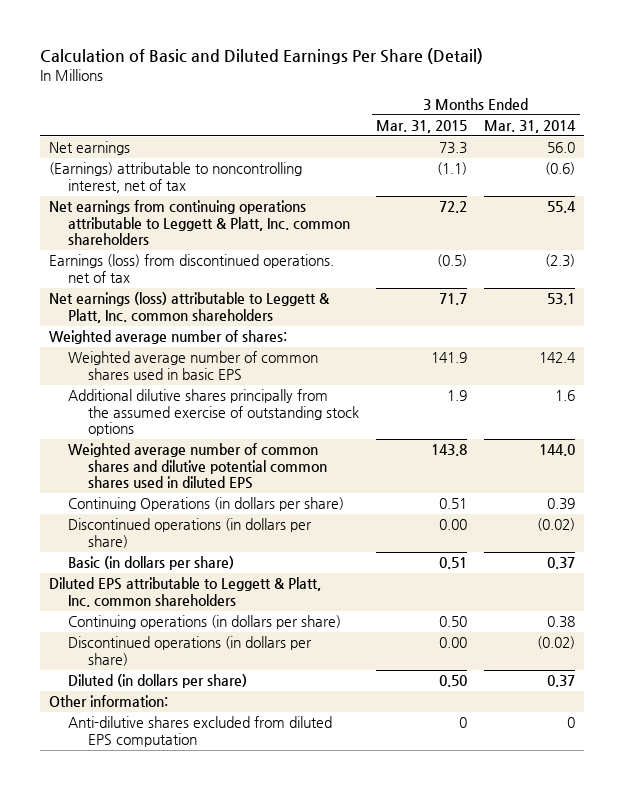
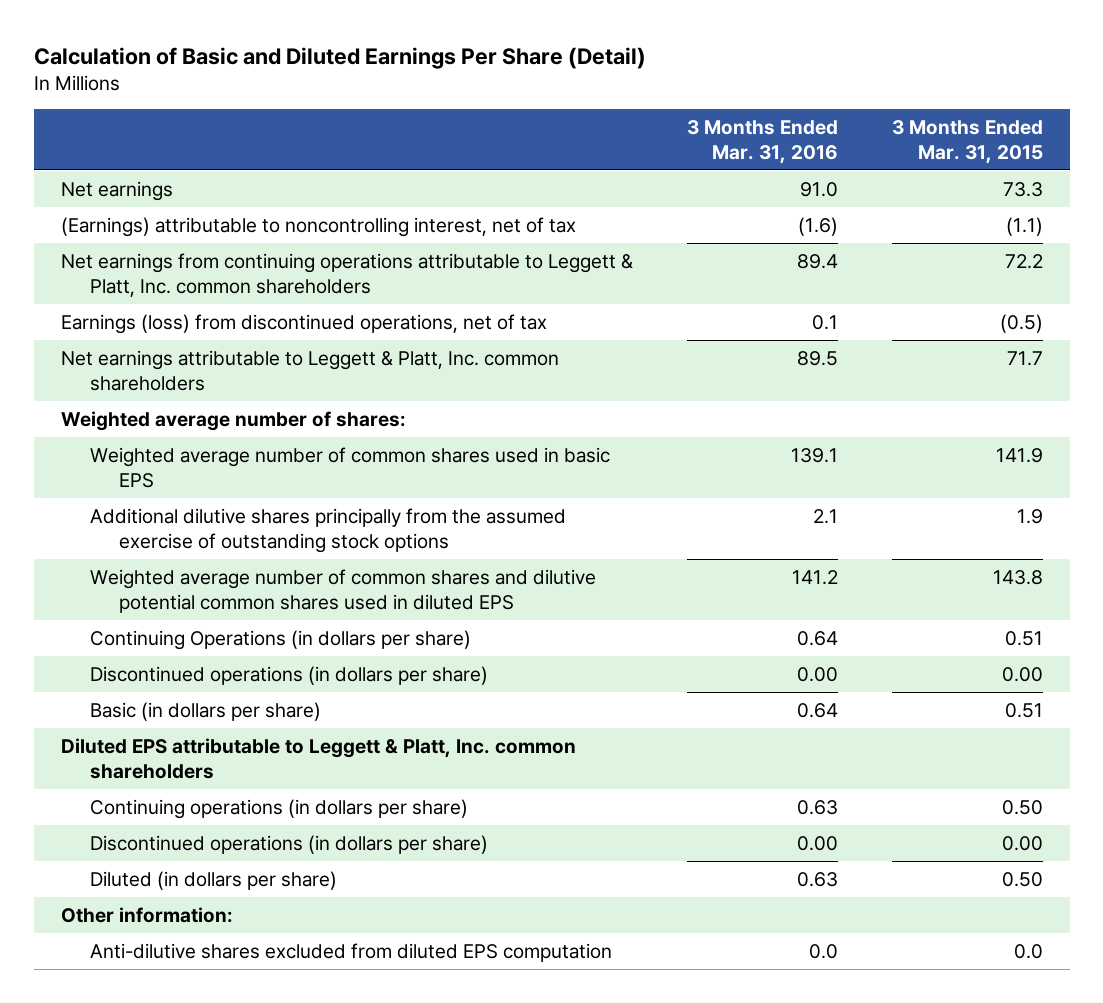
[484,119,577,133] Mar. 31, 2014 -> none
none -> [686,119,838,164] 3 Months Ended Mar. 31, 2016
[48,254,334,283] Earnings (loss) from discontinued operations. net of tax -> [60,313,547,334] Earnings (loss) from discontinued operations, net of tax
[48,292,330,323] Net earnings (loss) attributable to Leggett & Platt, Inc. common shareholders -> [60,349,559,391] Net earnings attributable to Leggett & Platt, Inc. common shareholders
[459,717,468,729] 0 -> [1013,943,1043,959] 0.0

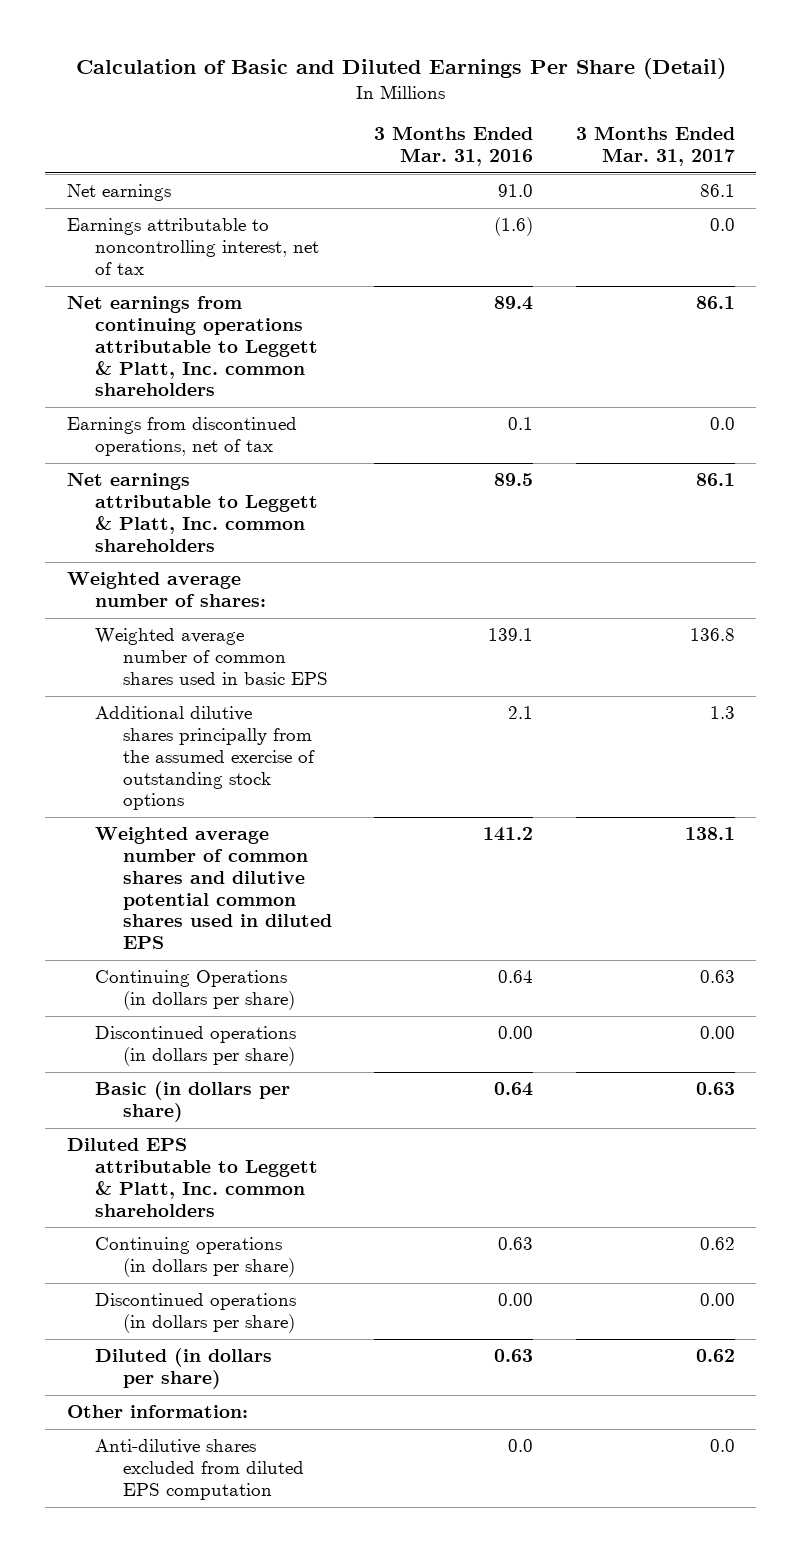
[891,119,1043,164] 3 Months Ended Mar. 31, 2015 -> none
none -> [576,126,736,167] 3 Months Ended Mar. 31, 2017
[60,216,576,237] (Earnings) attributable to noncontrolling interest, net of tax -> [66,218,319,275] Earnings attributable to noncontrolling interest, net of tax
[60,313,547,334] Earnings (loss) from discontinued operations, net of tax -> [66,417,297,457] Earnings from discontinued operations, net of tax

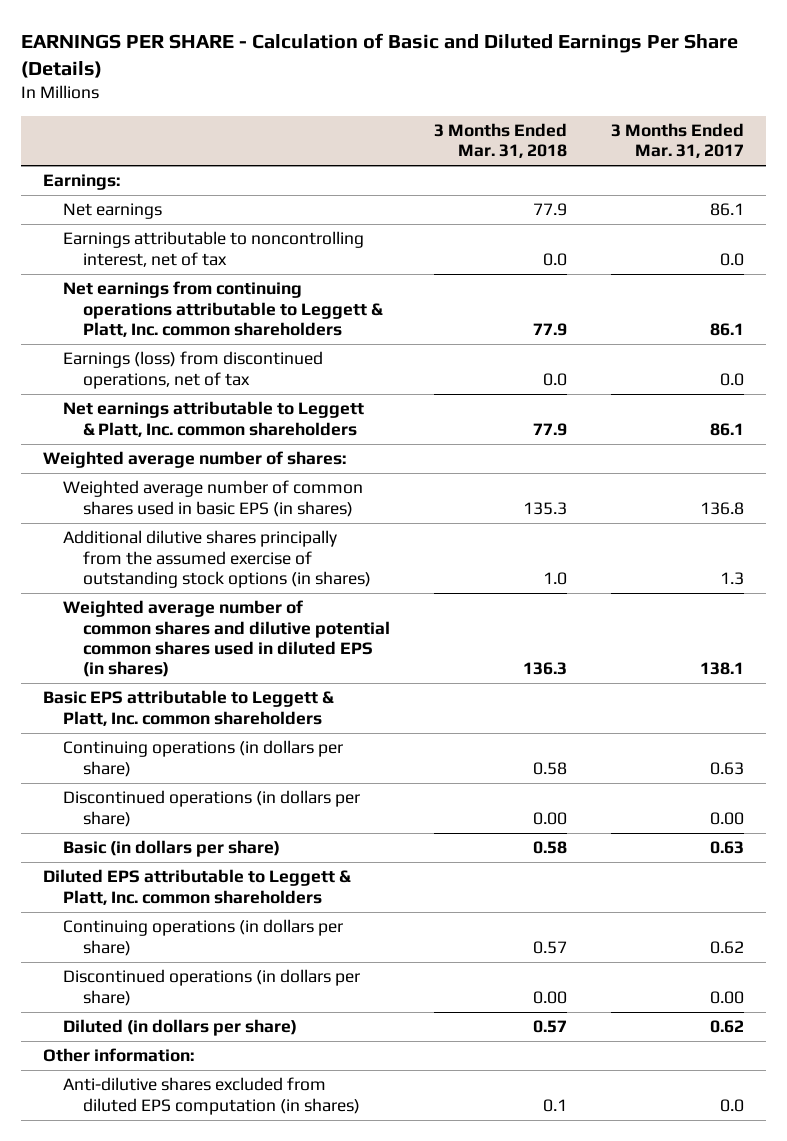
[75,57,726,79] Calculation of Basic and Diluted Earnings Per Share (Detail) -> [21,33,739,78] EARNINGS PER SHARE - Calculation of Basic and Diluted Earnings Per Share (Details)
[374,126,534,167] 3 Months Ended Mar. 31, 2016 -> none
none -> [433,122,567,159] 3 Months Ended Mar. 31, 2018
none -> [43,174,121,191] Earnings:
[66,417,297,457] Earnings from discontinued operations, net of tax -> [63,351,324,389] Earnings (loss) from discontinued operations, net of tax
[94,628,328,685] Weighted average number of common shares used in basic EPS -> [63,480,364,517] Weighted average number of common shares used in basic EPS (in shares)
[94,706,315,811] Additional dilutive shares principally from the assumed exercise of outstanding stock options -> [63,530,372,588] Additional dilutive shares principally from the assumed exercise of outstanding stock options (in shares)
[94,827,332,950] Weighted average number of common shares and dilutive potential common shares used in diluted EPS -> [63,600,391,678] Weighted average number of common shares and dilutive potential common shares used in diluted EPS (in shares)
none -> [43,690,335,726] Basic EPS attributable to Leggett & Platt, Inc. common shareholders
[94,970,295,1011] Continuing Operations (in dollars per share) -> [63,740,344,777] Continuing operations (in dollars per share)
[94,1439,304,1500] Anti-dilutive shares excluded from diluted EPS computation -> [63,1077,361,1115] Anti-dilutive shares excluded from diluted EPS computation (in shares)

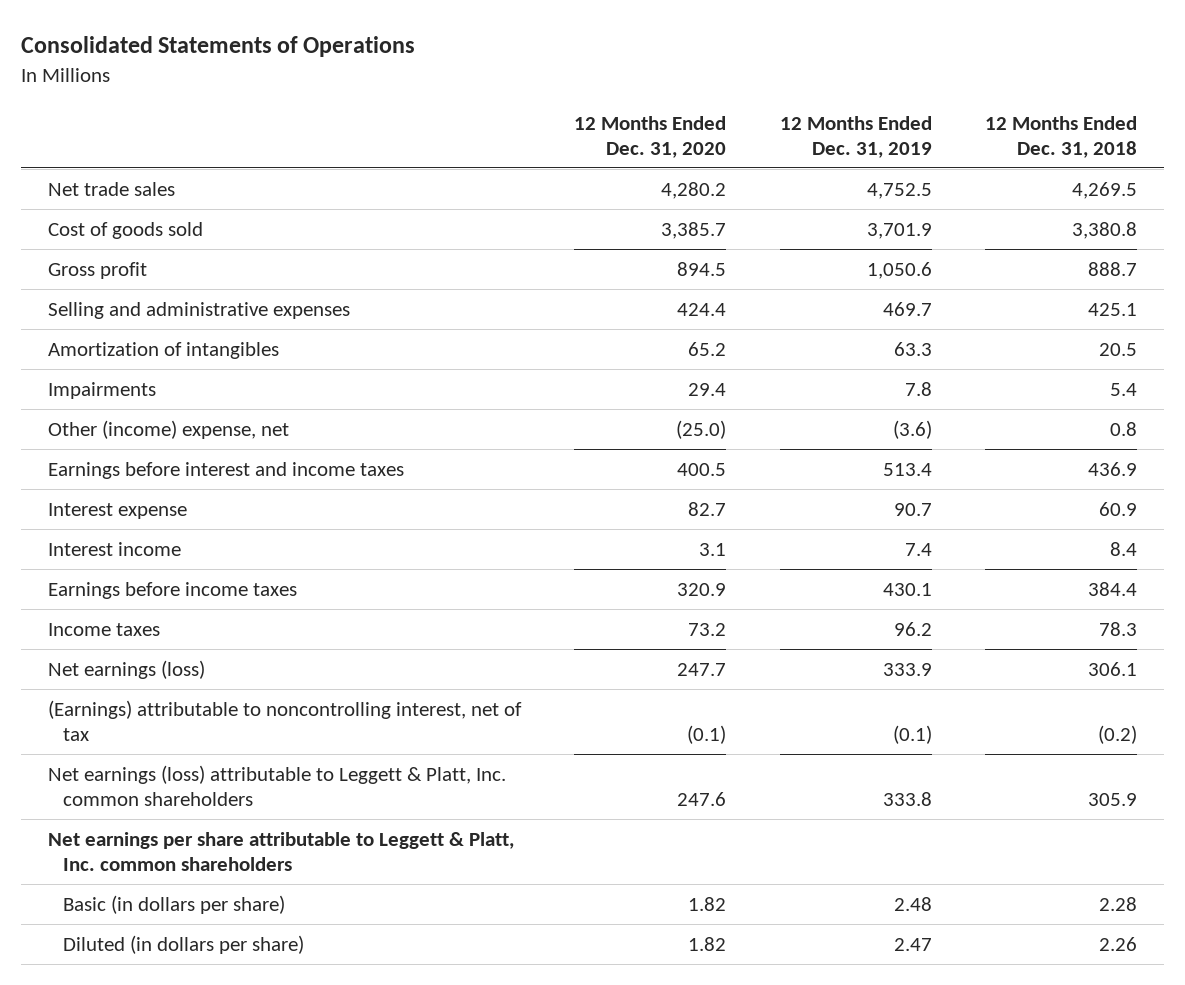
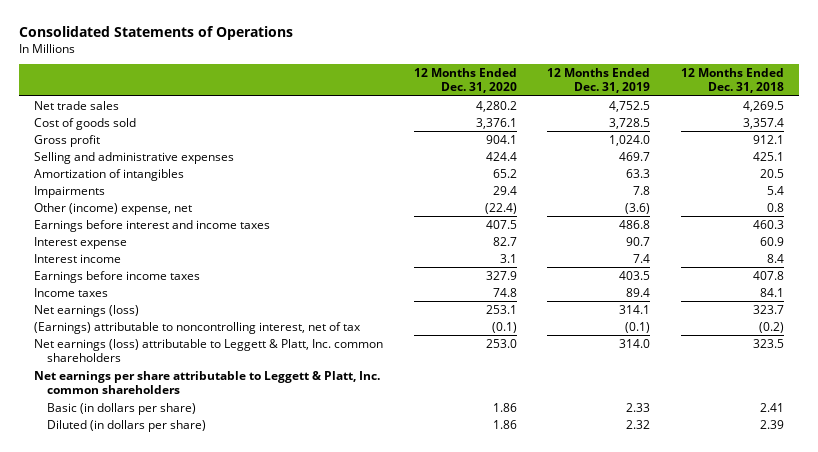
[661,221,727,239] 3,385.7 -> [475,117,517,129] 3,376.1
[866,222,932,239] 3,701.9 -> [609,117,651,129] 3,728.5
[1072,221,1138,239] 3,380.8 -> [742,117,784,129] 3,357.4
[677,261,727,276] 894.5 -> [485,134,517,144] 904.1
[866,261,932,279] 1,050.6 -> [609,134,651,146] 1,024.0
[1088,261,1138,276] 888.7 -> [752,134,784,144] 912.1
[676,419,727,439] (25.0) -> [484,202,517,214] (22.4)
[677,462,727,476] 400.5 -> [485,219,517,229] 407.5
[882,462,932,476] 513.4 -> [619,219,651,229] 486.8
[1088,461,1138,476] 436.9 -> [752,219,784,229] 460.3
[677,582,727,596] 320.9 -> [485,270,517,280] 327.9
[882,582,932,596] 430.1 -> [619,270,651,280] 403.5
[1088,581,1138,596] 384.4 -> [752,270,784,280] 407.8
[688,622,727,636] 73.2 -> [492,287,517,297] 74.8
[893,621,932,636] 96.2 -> [626,287,651,297] 89.4
[1099,621,1138,636] 78.3 -> [759,287,784,297] 84.1
[677,662,727,676] 247.7 -> [485,304,517,314] 253.1
[882,662,932,676] 333.9 -> [619,304,651,314] 314.1
[1088,661,1138,676] 306.1 -> [752,304,784,314] 323.7
[677,791,727,806] 247.6 -> [485,338,517,348] 253.0
[882,791,932,806] 333.8 -> [619,338,651,348] 314.0
[1088,792,1138,806] 305.9 -> [752,338,784,348] 323.5
[688,896,727,911] 1.82 -> [492,402,517,412] 1.86
[893,896,932,911] 2.48 -> [626,402,651,412] 2.33
[1099,896,1138,911] 2.28 -> [759,402,784,412] 2.41
[688,936,727,951] 1.82 -> [492,419,517,429] 1.86
[893,937,932,951] 2.47 -> [626,419,651,429] 2.32
[1099,936,1138,951] 2.26 -> [759,419,784,429] 2.39

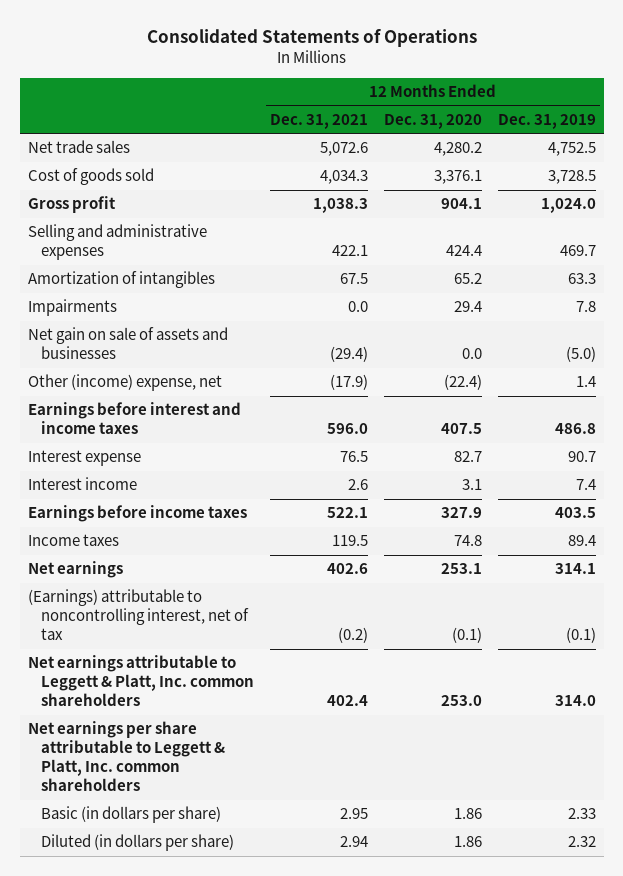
[680,68,784,94] 12 Months Ended Dec. 31, 2018 -> none
none -> [269,113,368,129] Dec. 31, 2021
none -> [27,327,228,360] Net gain on sale of assets and businesses
[625,202,651,214] (3.6) -> [575,376,596,388] 1.4
[34,304,140,317] Net earnings (loss) -> [27,561,123,579] Net earnings
[34,338,384,363] Net earnings (loss) attributable to Leggett & Platt, Inc. common shareholders -> [27,655,254,707] Net earnings attributable to Leggett & Platt, Inc. common shareholders

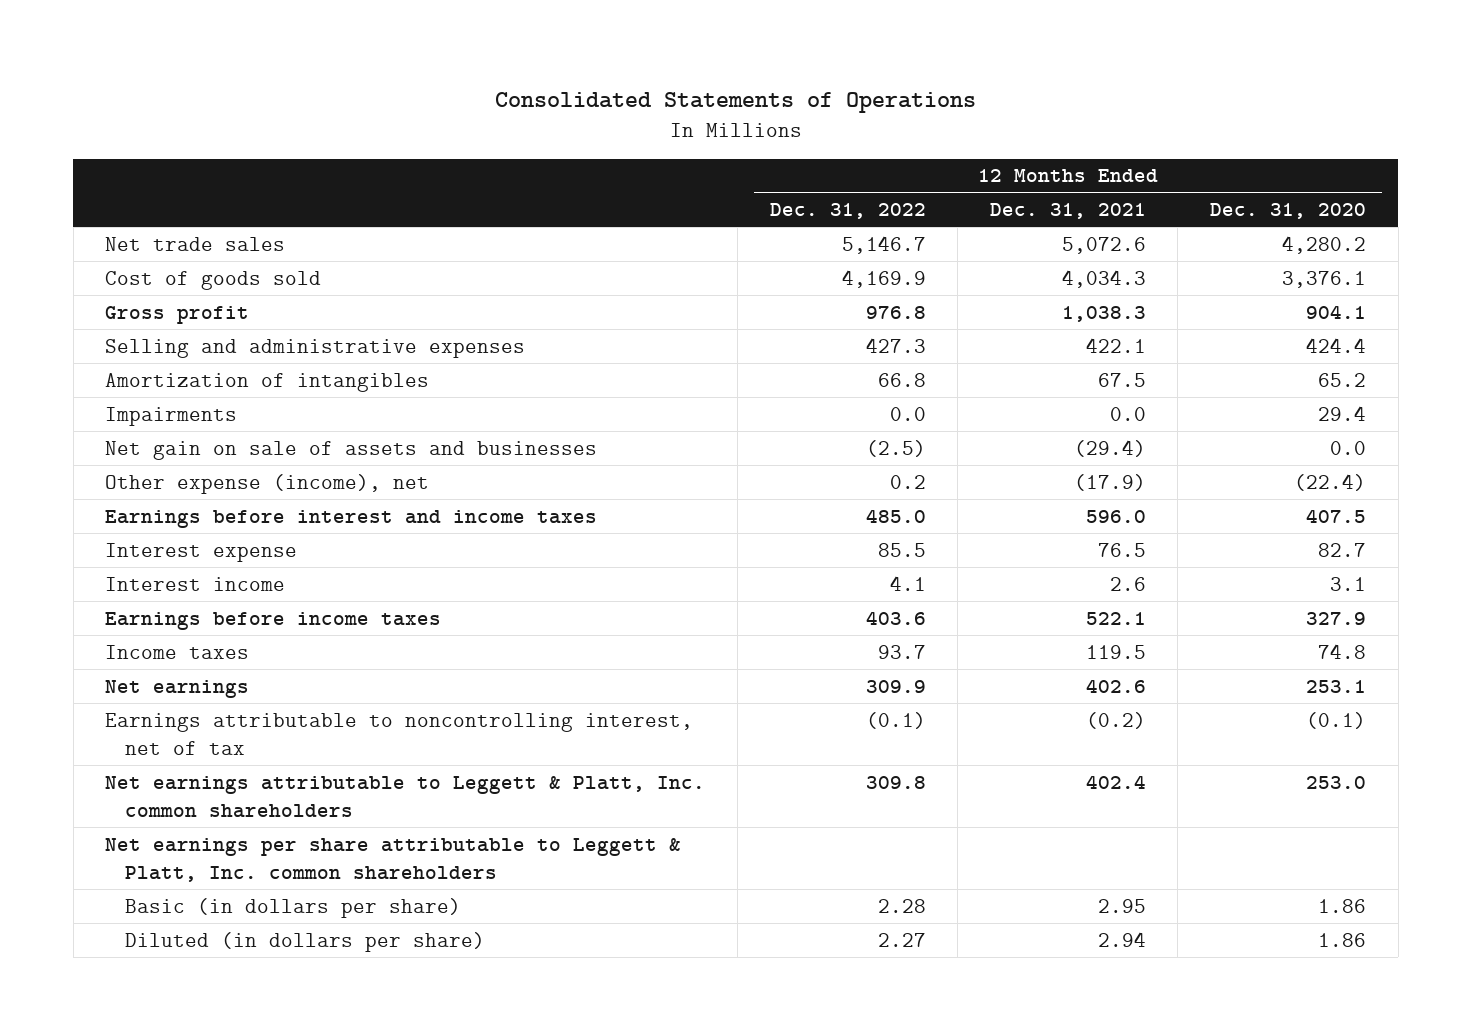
[497,113,596,129] Dec. 31, 2019 -> none
none -> [769,202,926,219] Dec. 31, 2022
[27,374,222,392] Other (income) expense, net -> [105,473,430,494] Other expense (income), net
[27,589,249,641] (Earnings) attributable to noncontrolling interest, net of tax -> [105,712,694,755] Earnings attributable to noncontrolling interest, net of tax

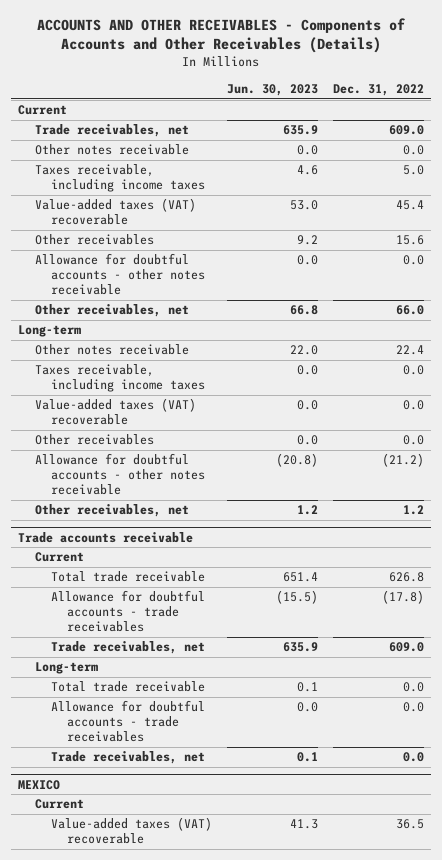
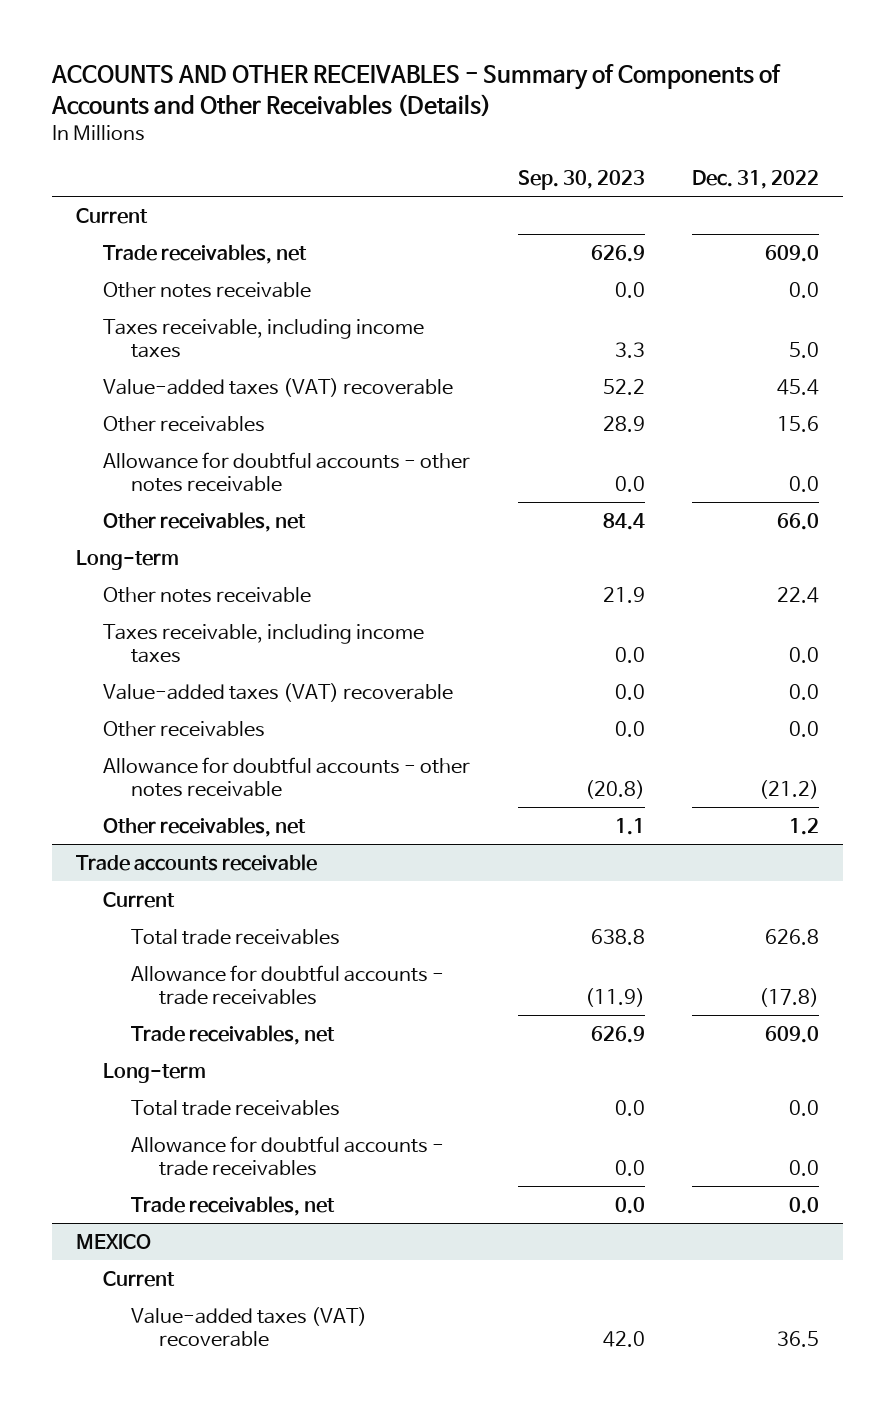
[37,18,407,54] ACCOUNTS AND OTHER RECEIVABLES - Components of Accounts and Other Receivables (Details) -> [50,64,781,117] ACCOUNTS AND OTHER RECEIVABLES - Summary of Components of Accounts and Other Receivables (Details)
[226,84,318,97] Jun. 30, 2023 -> none
none -> [517,169,645,190] Sep. 30, 2023
[50,571,205,583] Total trade receivable -> [131,928,341,945] Total trade receivables
[50,681,205,693] Total trade receivable -> [131,1099,341,1116] Total trade receivables

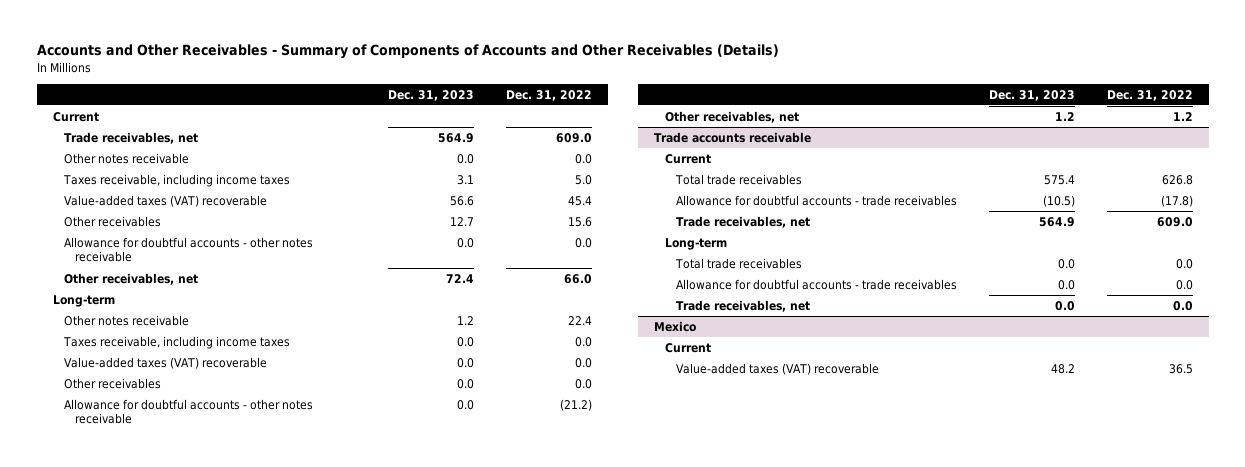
[50,64,781,117] ACCOUNTS AND OTHER RECEIVABLES - Summary of Components of Accounts and Other Receivables (Details) -> [36,44,779,60] Accounts and Other Receivables - Summary of Components of Accounts and Other Receivables (Details)
[517,169,645,190] Sep. 30, 2023 -> none
none -> [387,89,474,101] Dec. 31, 2023
[75,1233,151,1249] MEXICO -> [653,321,696,333] Mexico

